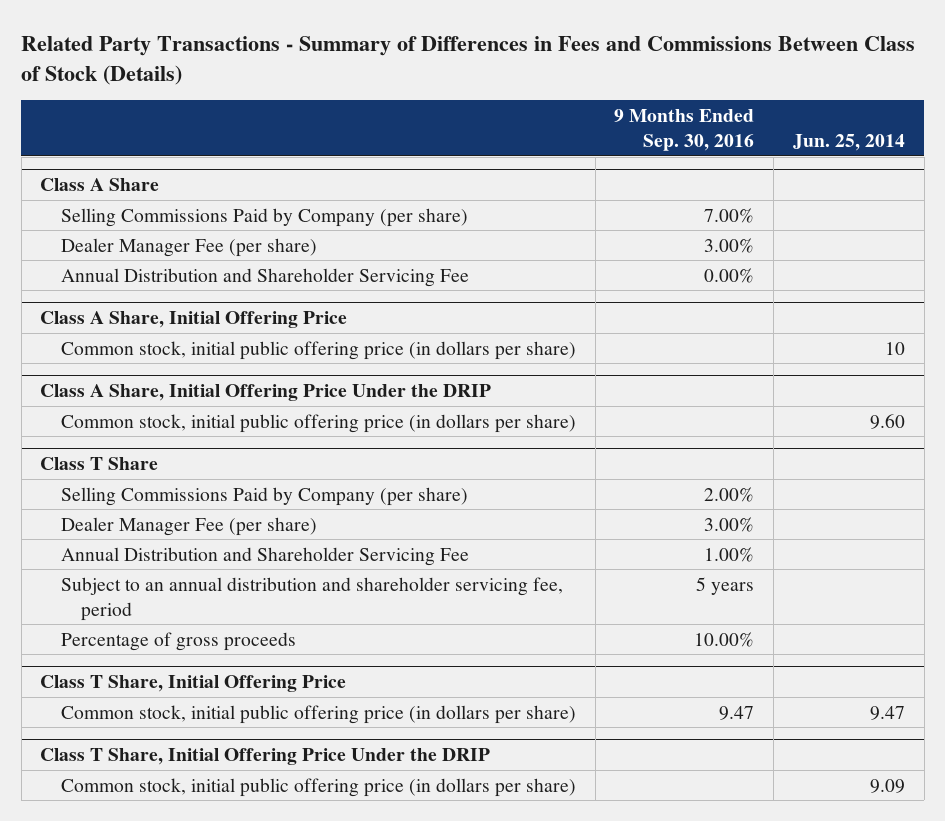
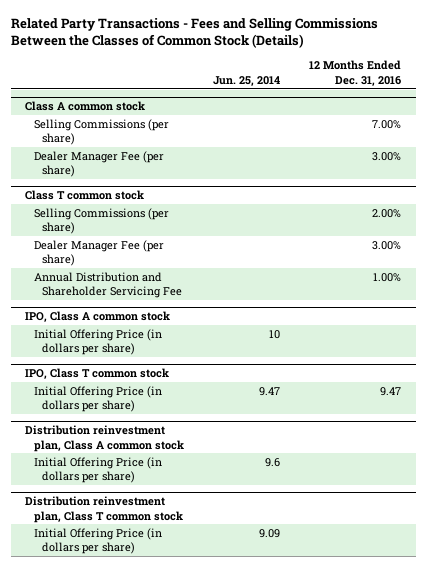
[21,36,916,86] Related Party Transactions - Summary of Differences in Fees and Commissions Between Class of Stock (Details) -> [10,17,378,49] Related Party Transactions - Fees and Selling Commissions Between the Classes of Common Stock (Details)
[614,109,755,151] 9 Months Ended Sep. 30, 2016 -> none
none -> [309,60,402,86] 12 Months Ended Dec. 31, 2016
[40,178,160,192] Class A Share -> [25,101,146,112] Class A common stock
[60,207,468,227] Selling Commissions Paid by Company (per share) -> [33,118,169,146] Selling Commissions (per share)
[60,267,469,287] Annual Distribution and Shareholder Servicing Fee -> none
[40,311,348,329] Class A Share, Initial Offering Price -> none
[60,340,576,360] Common stock, initial public offering price (in dollars per share) -> none
[40,384,492,402] Class A Share, Initial Offering Price Under the DRIP -> none
[60,413,576,433] Common stock, initial public offering price (in dollars per share) -> none
[40,457,159,471] Class T Share -> [25,190,145,201] Class T common stock
[60,486,468,506] Selling Commissions Paid by Company (per share) -> [33,207,169,235] Selling Commissions (per share)
[60,576,563,621] Subject to an annual distribution and shareholder servicing fee, period -> none
[60,631,296,651] Percentage of gross proceeds -> none
[40,675,347,693] Class T Share, Initial Offering Price -> none
[60,704,576,724] Common stock, initial public offering price (in dollars per share) -> none
[40,748,491,766] Class T Share, Initial Offering Price Under the DRIP -> none
[60,777,576,797] Common stock, initial public offering price (in dollars per share) -> none
none -> [25,311,171,323] IPO, Class A common stock
none -> [33,328,162,356] Initial Offering Price (in dollars per share)
none -> [25,368,170,380] IPO, Class T common stock
none -> [33,385,162,413] Initial Offering Price (in dollars per share)
none -> [25,425,184,452] Distribution reinvestment plan, Class A common stock
none -> [33,456,162,484] Initial Offering Price (in dollars per share)
none -> [25,496,183,523] Distribution reinvestment plan, Class T common stock
none -> [33,527,162,555] Initial Offering Price (in dollars per share)

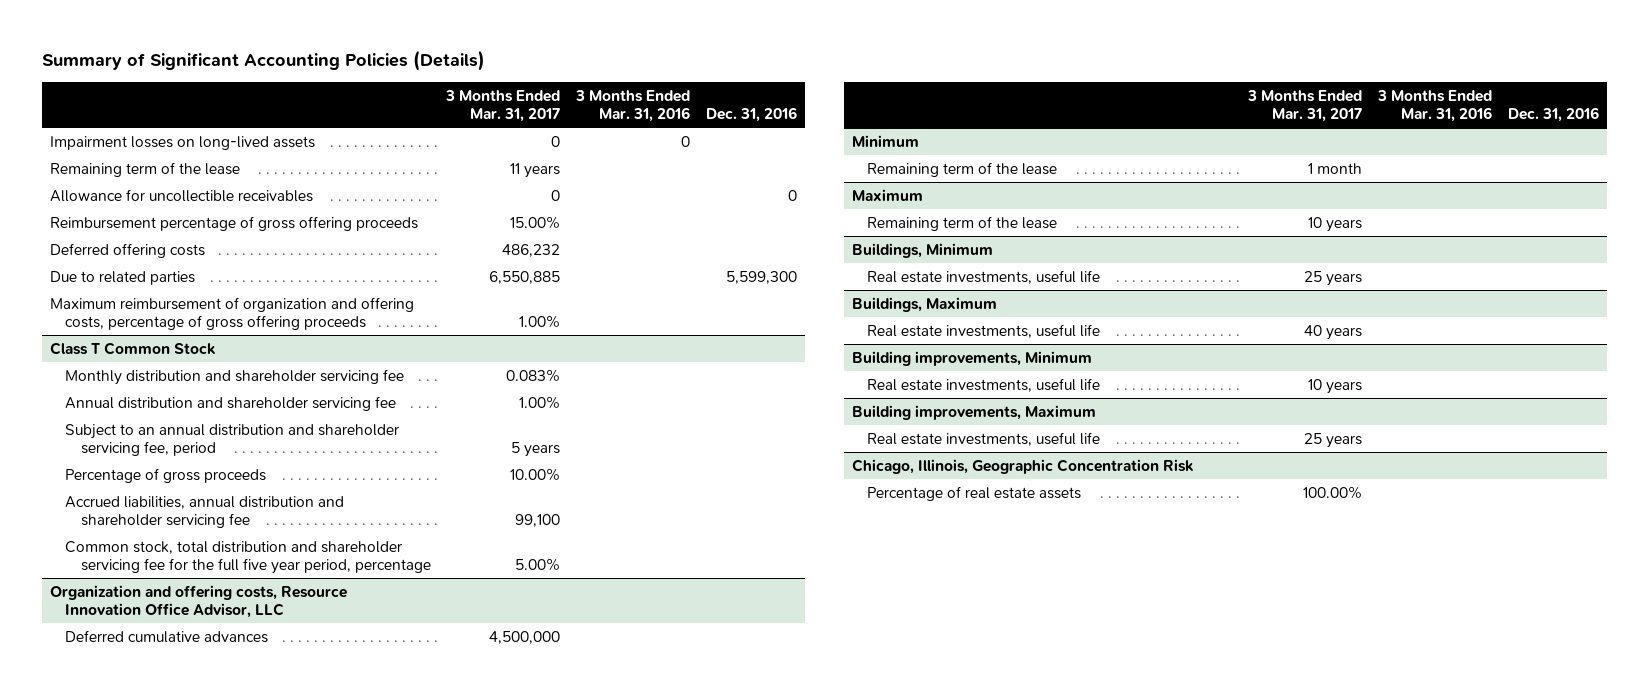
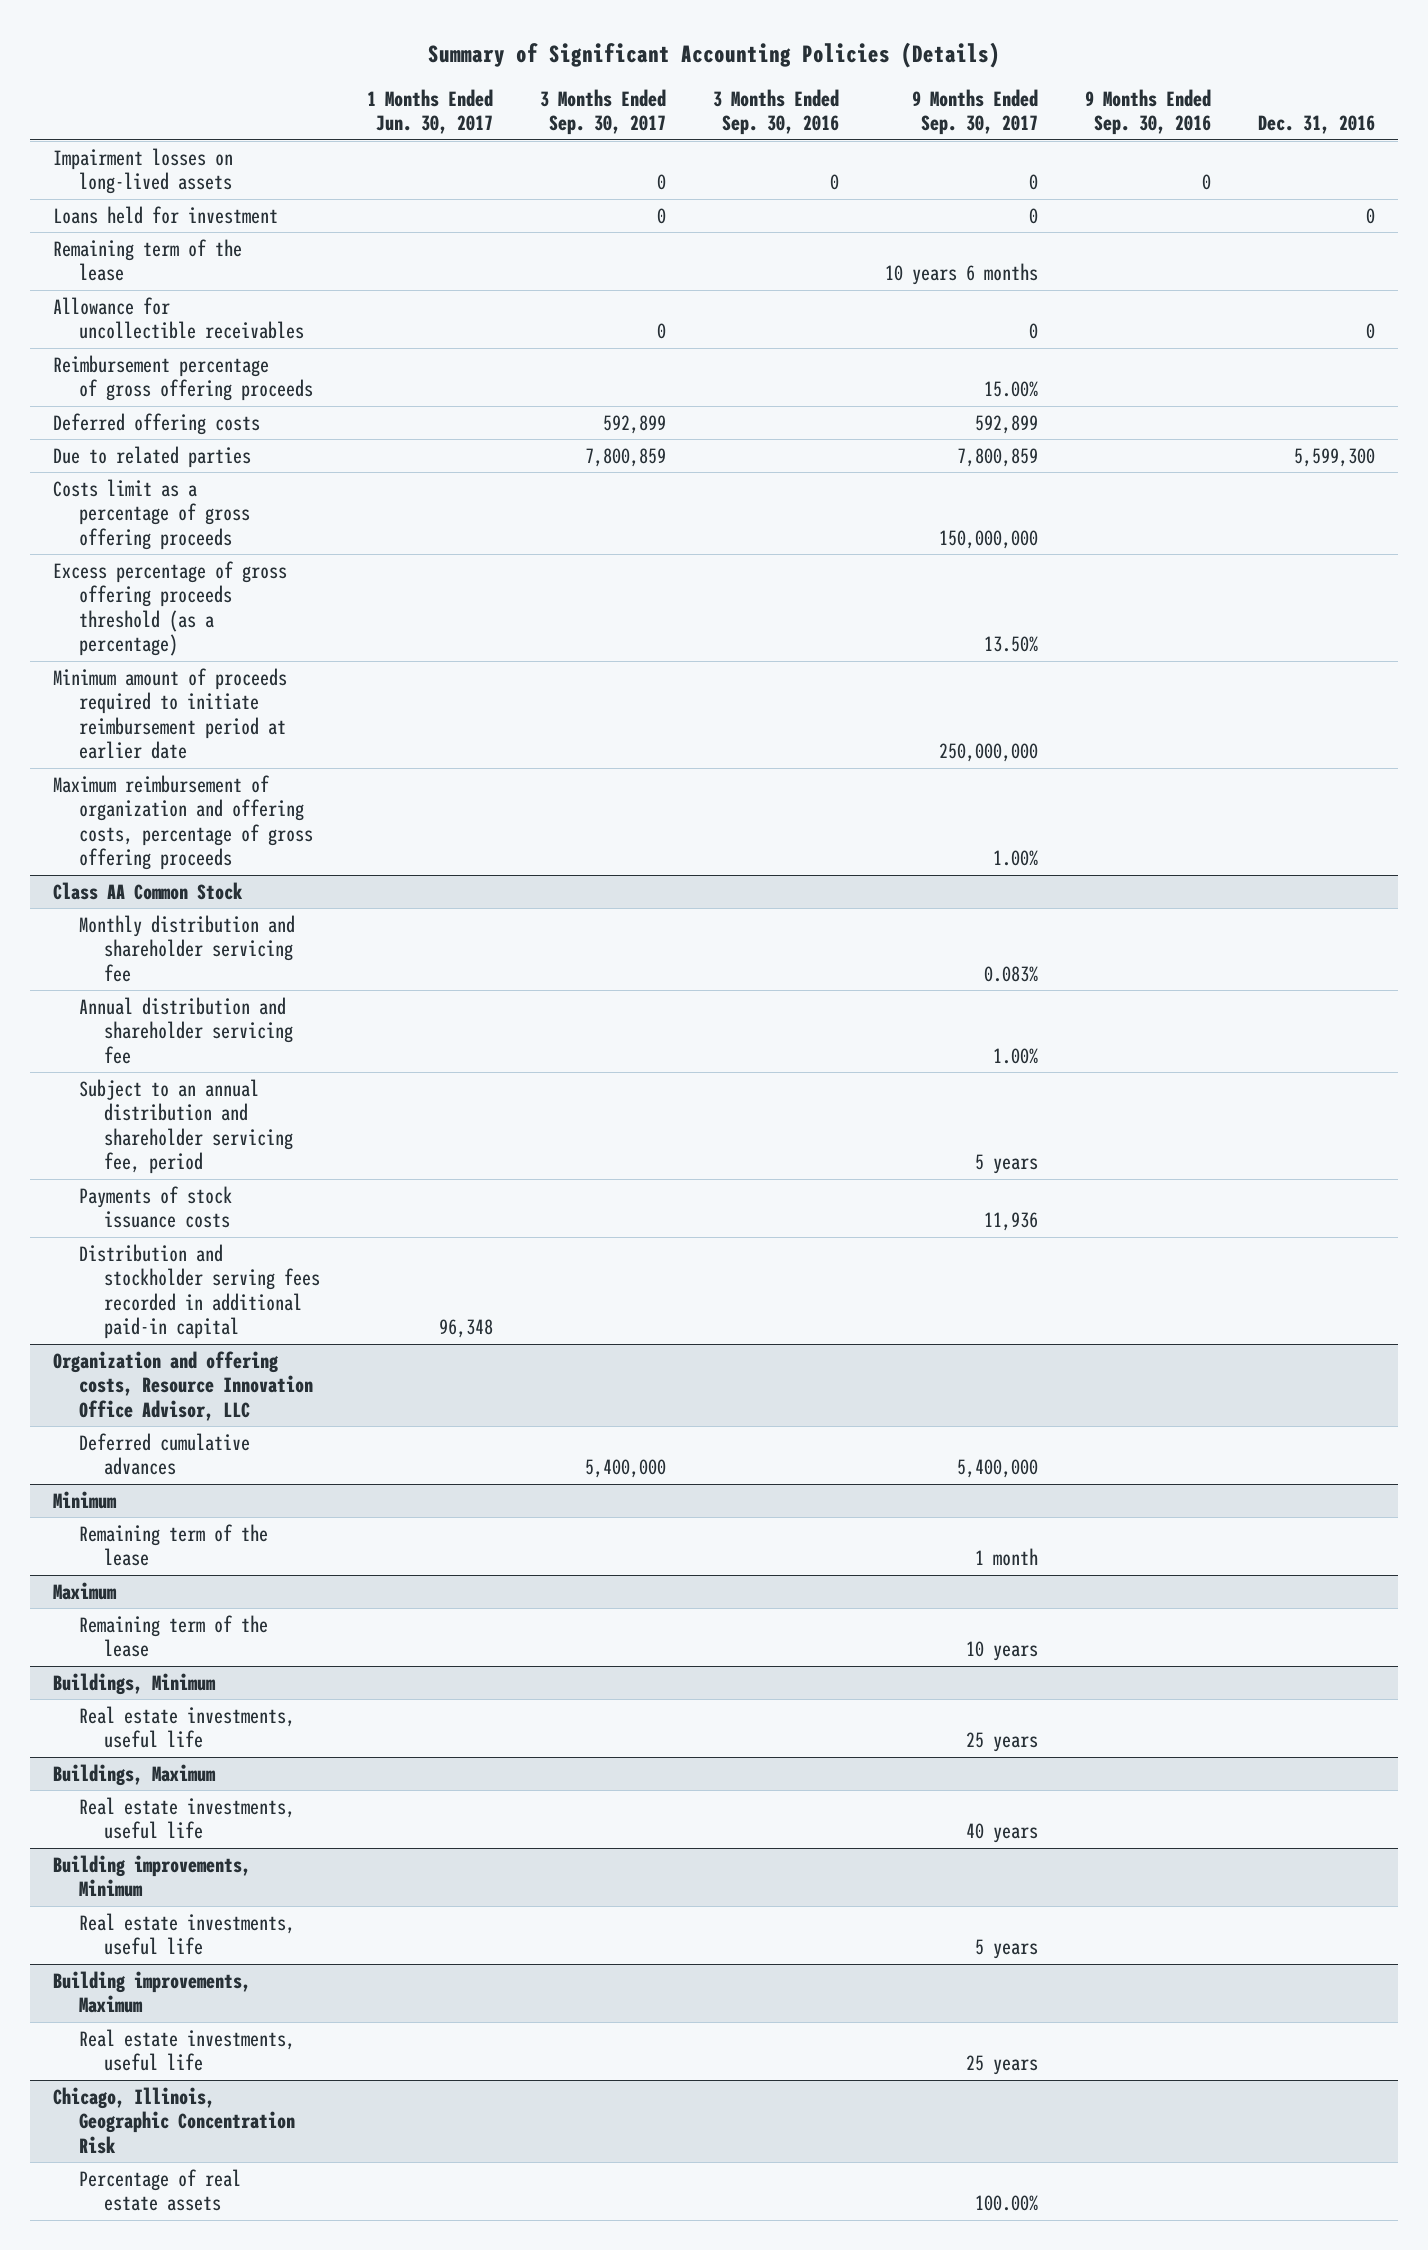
[445,89,561,122] 3 Months Ended Mar. 31, 2017 -> none
[575,89,691,122] 3 Months Ended Mar. 31, 2016 -> none
none -> [367,88,494,135] 1 Months Ended Jun. 30, 2017
none -> [539,88,666,136] 3 Months Ended Sep. 30, 2017
none -> [712,88,839,136] 3 Months Ended Sep. 30, 2016
none -> [912,88,1039,136] 9 Months Ended Sep. 30, 2017
none -> [1084,88,1211,136] 9 Months Ended Sep. 30, 2016
none -> [53,205,279,224] Loans held for investment
none -> [53,478,250,550] Costs limit as a percentage of gross offering proceeds
none -> [53,560,288,657] Excess percentage of gross offering proceeds threshold (as a percentage)
none -> [53,667,288,760] Minimum amount of proceeds required to initiate reimbursement period at earlier date
[49,341,216,355] Class T Common Stock -> none
[65,368,405,385] Monthly distribution and shareholder servicing fee -> none
[65,395,397,411] Annual distribution and shareholder servicing fee -> none
[65,423,400,457] Subject to an annual distribution and shareholder servicing fee, period -> none
[65,467,267,483] Percentage of gross proceeds -> none
[65,495,345,529] Accrued liabilities, annual distribution and shareholder servicing fee -> none
[65,540,431,575] Common stock, total distribution and shareholder servicing fee for the full five year period, percentage -> none
none -> [53,881,244,900] Class AA Common Stock
none -> [78,914,295,982] Monthly distribution and shareholder servicing fee
none -> [78,996,294,1064] Annual distribution and shareholder servicing fee
none -> [78,1078,294,1175] Subject to an annual distribution and shareholder servicing fee, period
none -> [78,1185,232,1229] Payments of stock issuance costs
none -> [78,1243,321,1340] Distribution and stockholder serving fees recorded in additional paid-in capital

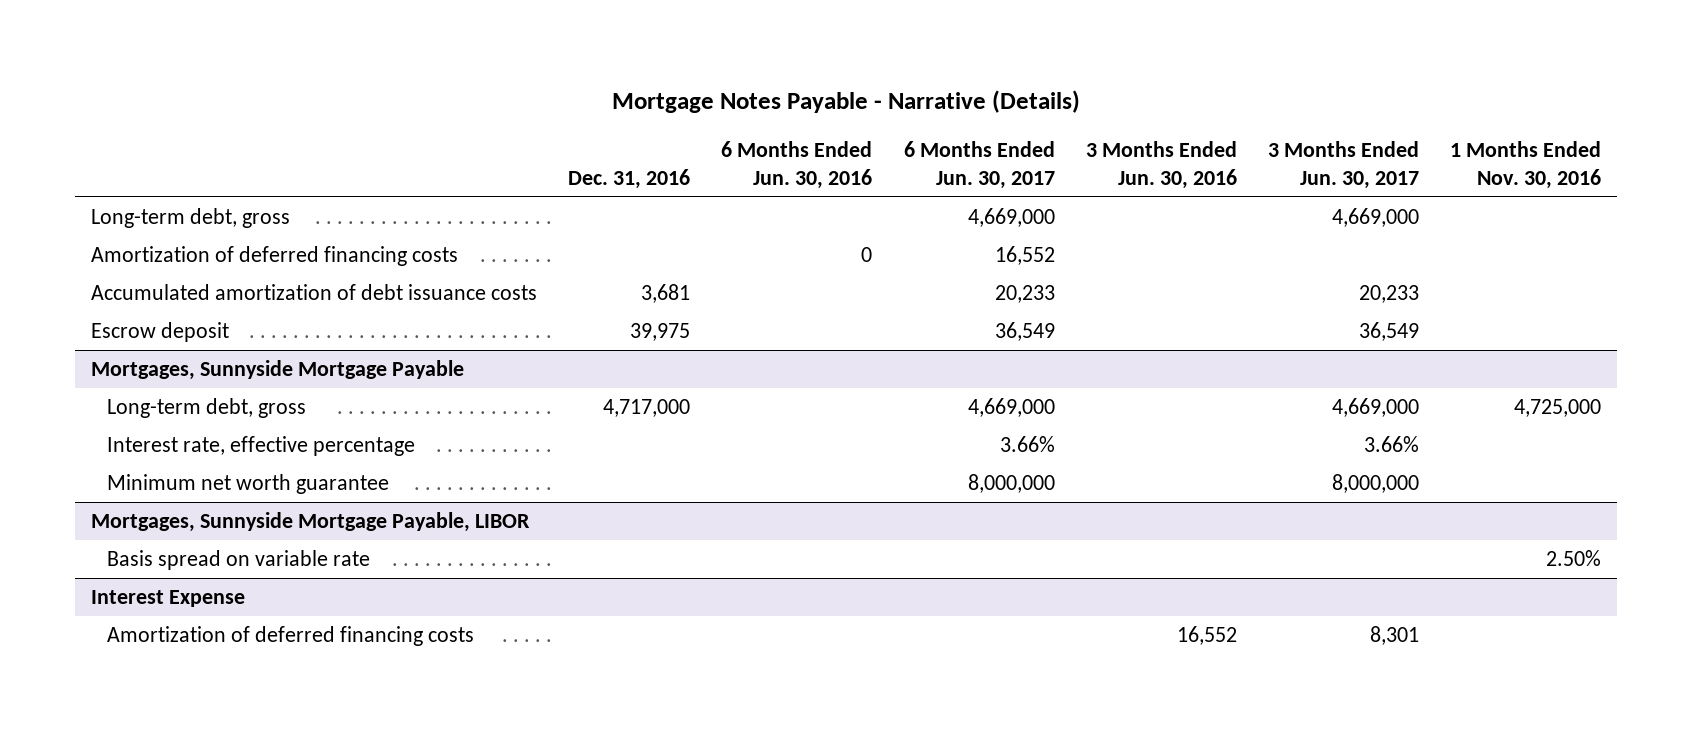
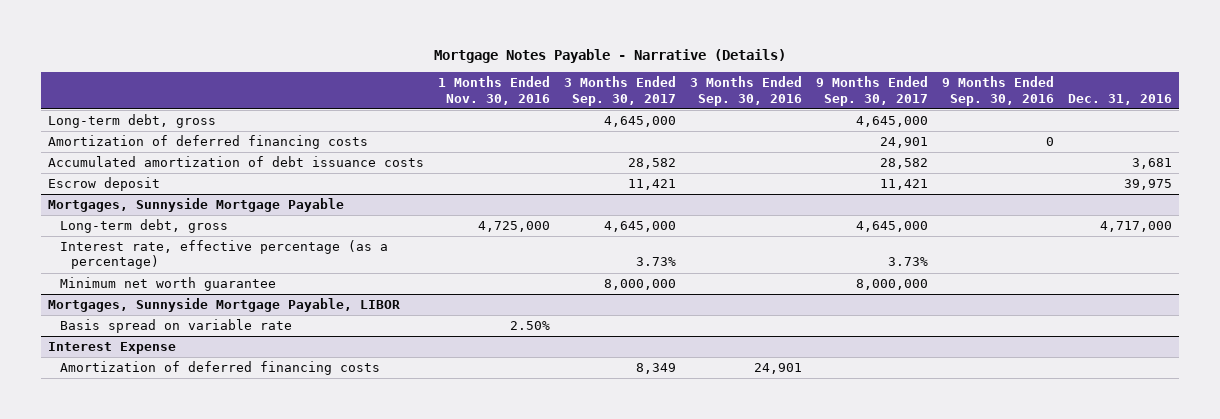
[721,140,873,190] 6 Months Ended Jun. 30, 2016 -> none
[903,140,1055,190] 6 Months Ended Jun. 30, 2017 -> none
[1085,140,1237,190] 3 Months Ended Jun. 30, 2016 -> none
[1268,140,1420,190] 3 Months Ended Jun. 30, 2017 -> none
none -> [563,76,676,106] 3 Months Ended Sep. 30, 2017
none -> [689,76,802,106] 3 Months Ended Sep. 30, 2016
none -> [815,76,928,106] 9 Months Ended Sep. 30, 2017
none -> [942,76,1055,106] 9 Months Ended Sep. 30, 2016
[107,435,416,456] Interest rate, effective percentage -> [59,240,388,270] Interest rate, effective percentage (as a percentage)

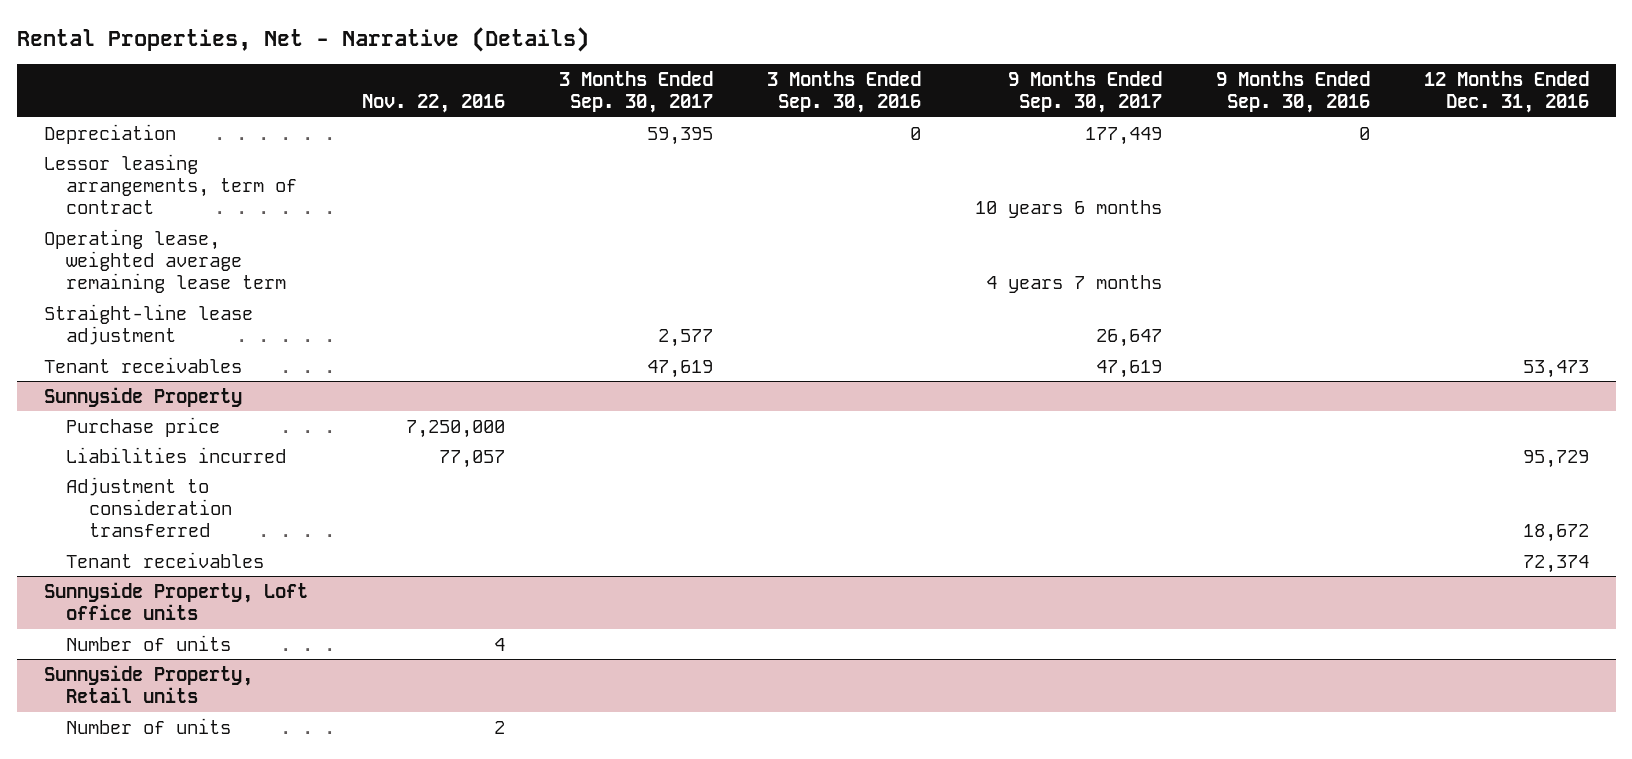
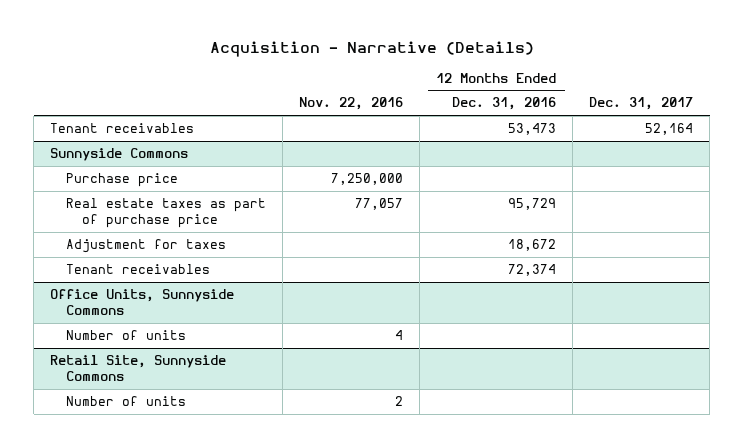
[16,26,589,52] Rental Properties, Net - Narrative (Details) -> [209,41,534,58] Acquisition - Narrative (Details)
[558,71,713,114] 3 Months Ended Sep. 30, 2017 -> none
[766,71,921,114] 3 Months Ended Sep. 30, 2016 -> none
[1007,71,1162,114] 9 Months Ended Sep. 30, 2017 -> none
[1215,71,1370,114] 9 Months Ended Sep. 30, 2016 -> none
none -> [589,97,694,111] Dec. 31, 2017
[43,123,176,144] Depreciation -> none
[43,153,298,215] Lessor leasing arrangements, term of contract -> none
[43,228,287,294] Operating lease, weighted average remaining lease term -> none
[43,303,253,346] Straight-line lease adjustment -> none
[43,386,242,407] Sunnyside Property -> [50,148,189,162] Sunnyside Commons
[66,446,287,463] Liabilities incurred -> [66,198,267,229] Real estate taxes as part of purchase price
[66,476,232,538] Adjustment to consideration transferred -> [66,239,227,254] Adjustment for taxes
[43,581,308,621] Sunnyside Property, Loft office units -> [50,289,235,316] Office Units, Sunnyside Commons
[43,664,253,704] Sunnyside Property, Retail units -> [50,355,227,382] Retail Site, Sunnyside Commons

